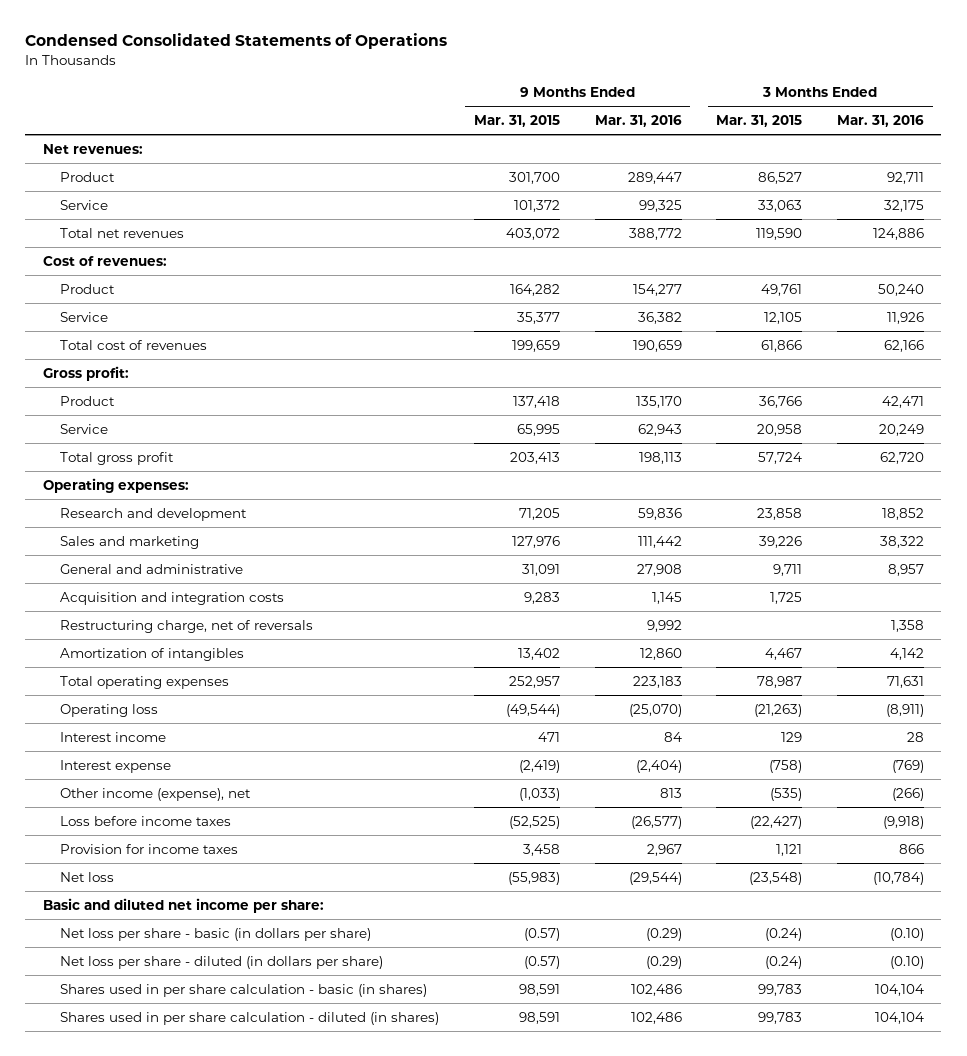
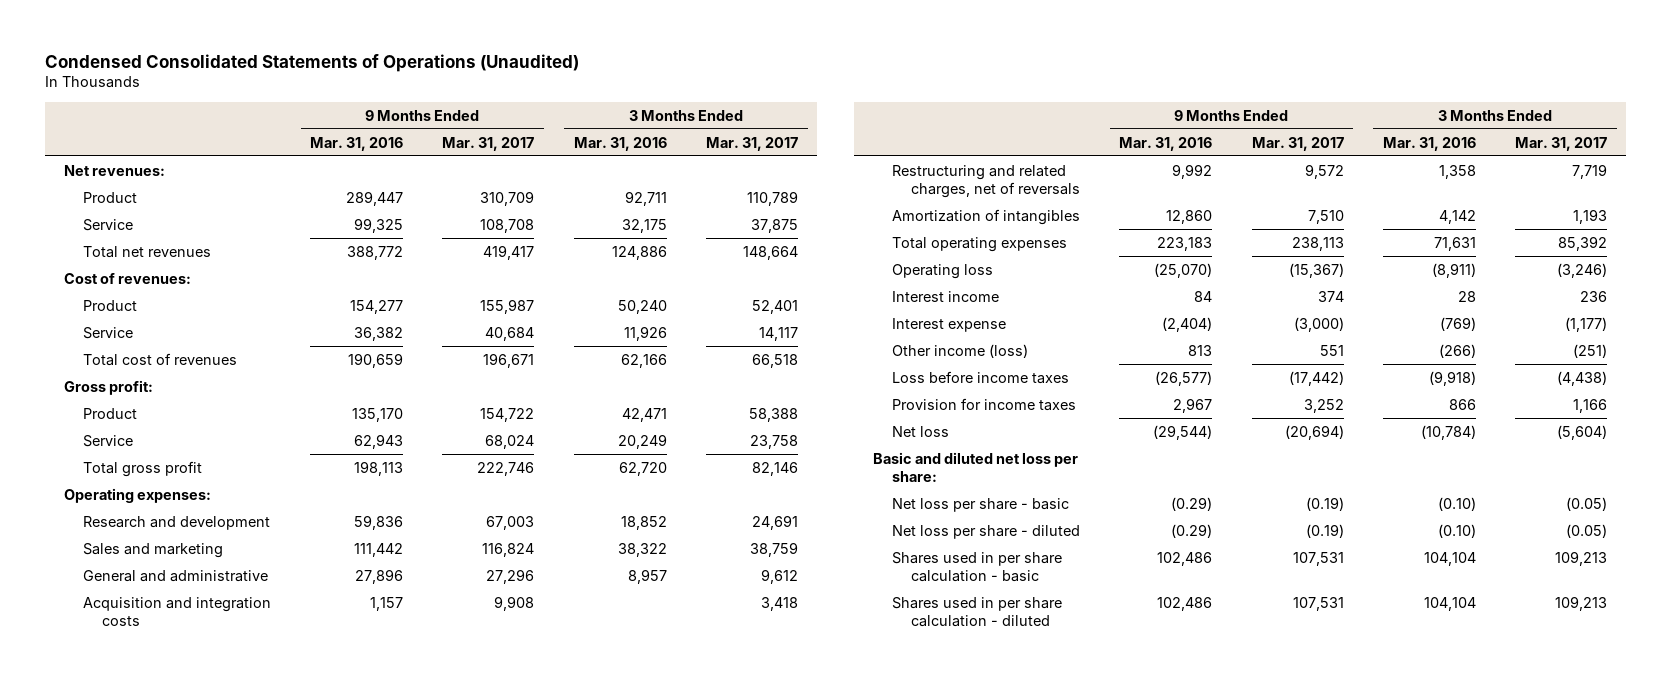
[25,33,448,50] Condensed Consolidated Statements of Operations -> [44,53,579,72] Condensed Consolidated Statements of Operations (Unaudited)
[474,114,561,127] Mar. 31, 2015 -> none
[716,114,803,127] Mar. 31, 2015 -> none
none -> [442,136,535,151] Mar. 31, 2017
none -> [705,136,798,151] Mar. 31, 2017
[636,563,682,576] 27,908 -> [355,568,404,584] 27,896
[651,591,682,604] 1,145 -> [370,596,404,611] 1,157
[60,619,314,633] Restructuring charge, net of reversals -> [892,164,1080,198] Restructuring and related charges, net of reversals
[60,787,252,801] Other income (expense), net -> [892,343,1029,358] Other income (loss)
[42,897,324,913] Basic and diluted net income per share: -> [873,451,1079,482] Basic and diluted net loss per share:
[60,927,372,941] Net loss per share - basic (in dollars per share) -> [892,497,1070,512] Net loss per share - basic
[60,955,384,969] Net loss per share - diluted (in dollars per share) -> [892,524,1081,539] Net loss per share - diluted
[60,983,428,997] Shares used in per share calculation - basic (in shares) -> [892,551,1063,582] Shares used in per share calculation - basic
[60,1011,440,1025] Shares used in per share calculation - diluted (in shares) -> [892,596,1063,627] Shares used in per share calculation - diluted

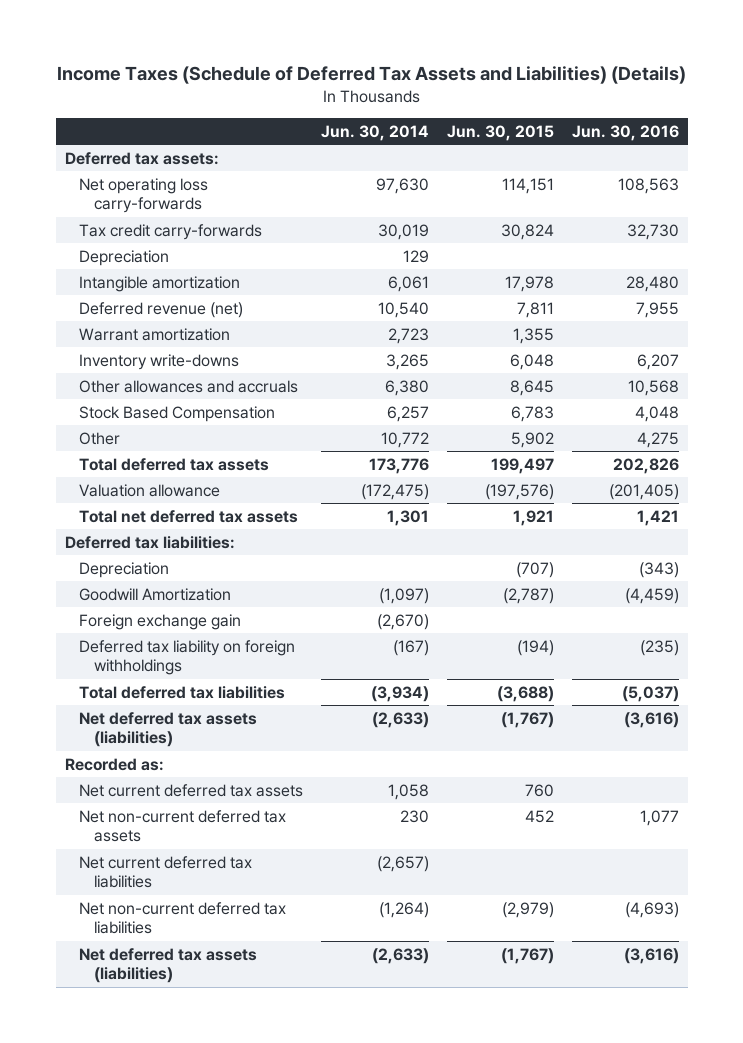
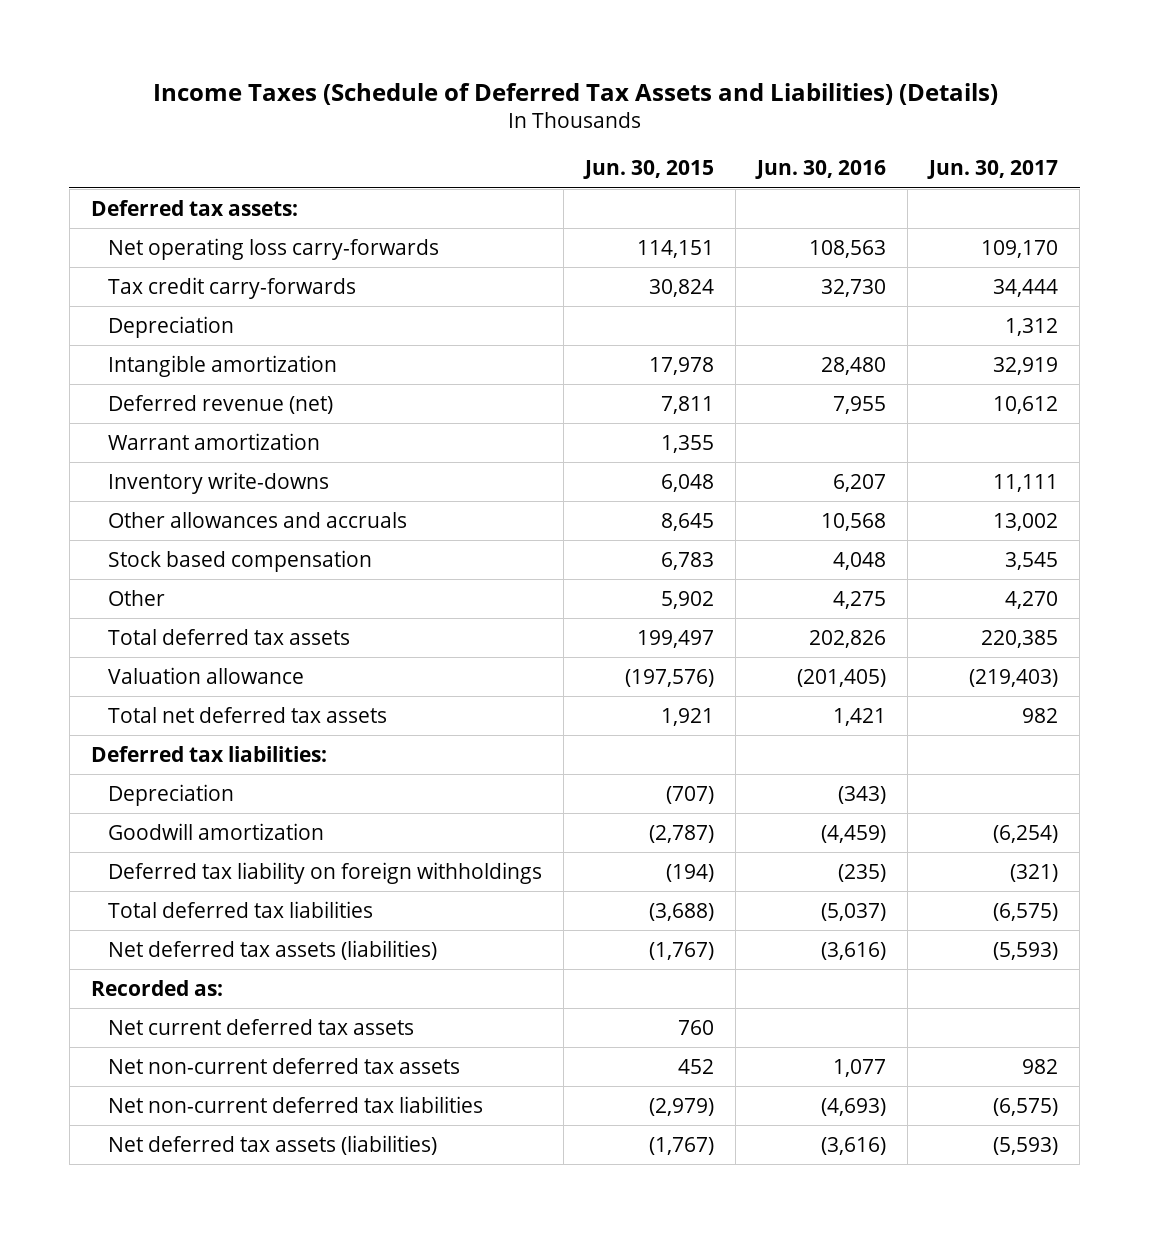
[320,124,429,141] Jun. 30, 2014 -> none
none -> [927,160,1059,180] Jun. 30, 2017
[79,405,276,422] Stock Based Compensation -> [108,549,373,572] Stock based compensation
[79,613,242,630] Foreign exchange gain -> none
[79,587,232,601] Goodwill Amortization -> [108,822,325,840] Goodwill amortization
[79,855,253,889] Net current deferred tax liabilities -> none

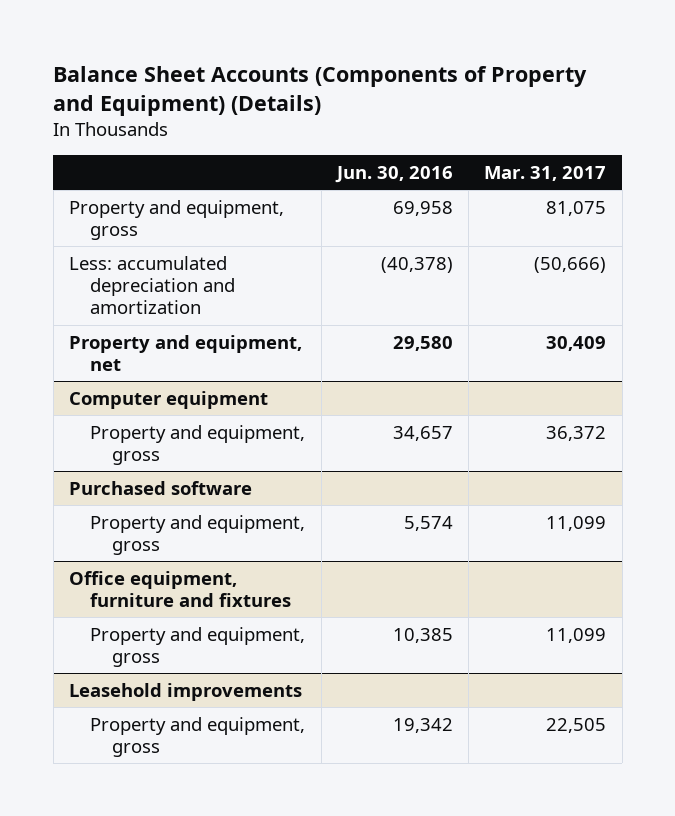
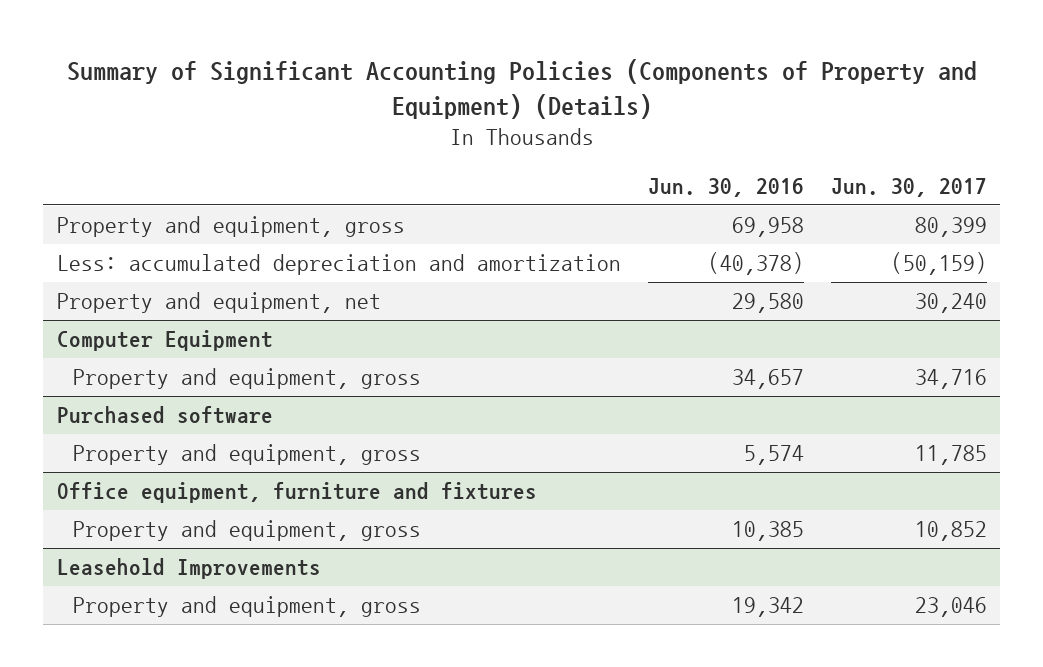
[53,66,588,117] Balance Sheet Accounts (Components of Property and Equipment) (Details) -> [66,58,977,119] Summary of Significant Accounting Policies (Components of Property and Equipment) (Details)
[484,165,607,181] Mar. 31, 2017 -> none
none -> [830,178,987,198] Jun. 30, 2017
[69,390,269,409] Computer equipment -> [56,330,273,352] Computer Equipment
[69,682,303,701] Leasehold improvements -> [56,558,321,580] Leasehold Improvements

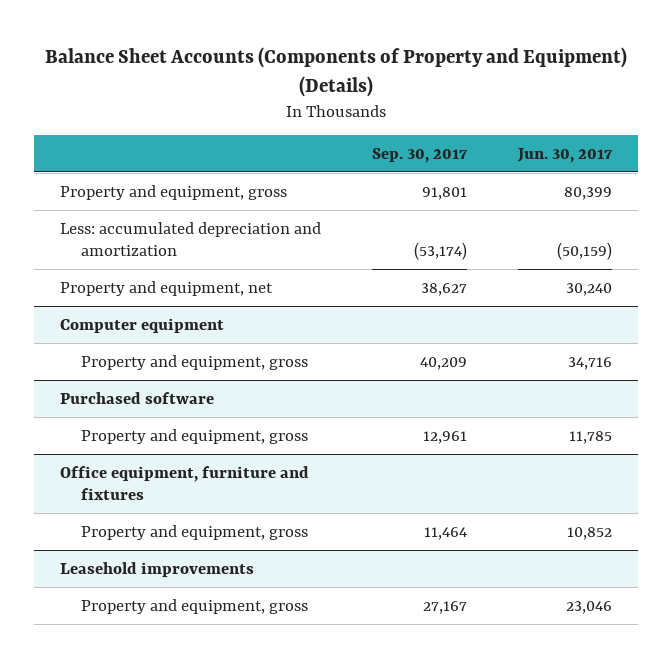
[66,58,977,119] Summary of Significant Accounting Policies (Components of Property and Equipment) (Details) -> [45,46,628,97] Balance Sheet Accounts (Components of Property and Equipment) (Details)
[647,178,804,198] Jun. 30, 2016 -> none
none -> [372,147,468,163] Sep. 30, 2017
[56,330,273,352] Computer Equipment -> [59,317,224,333] Computer equipment
[56,558,321,580] Leasehold Improvements -> [59,561,254,577] Leasehold improvements

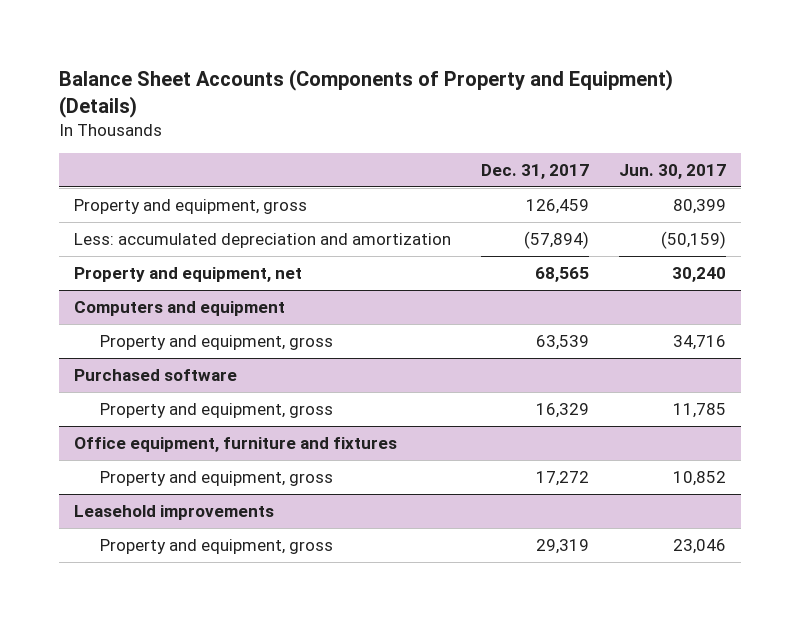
[372,147,468,163] Sep. 30, 2017 -> none
none -> [481,164,590,180] Dec. 31, 2017
[59,317,224,333] Computer equipment -> [74,300,286,316] Computers and equipment

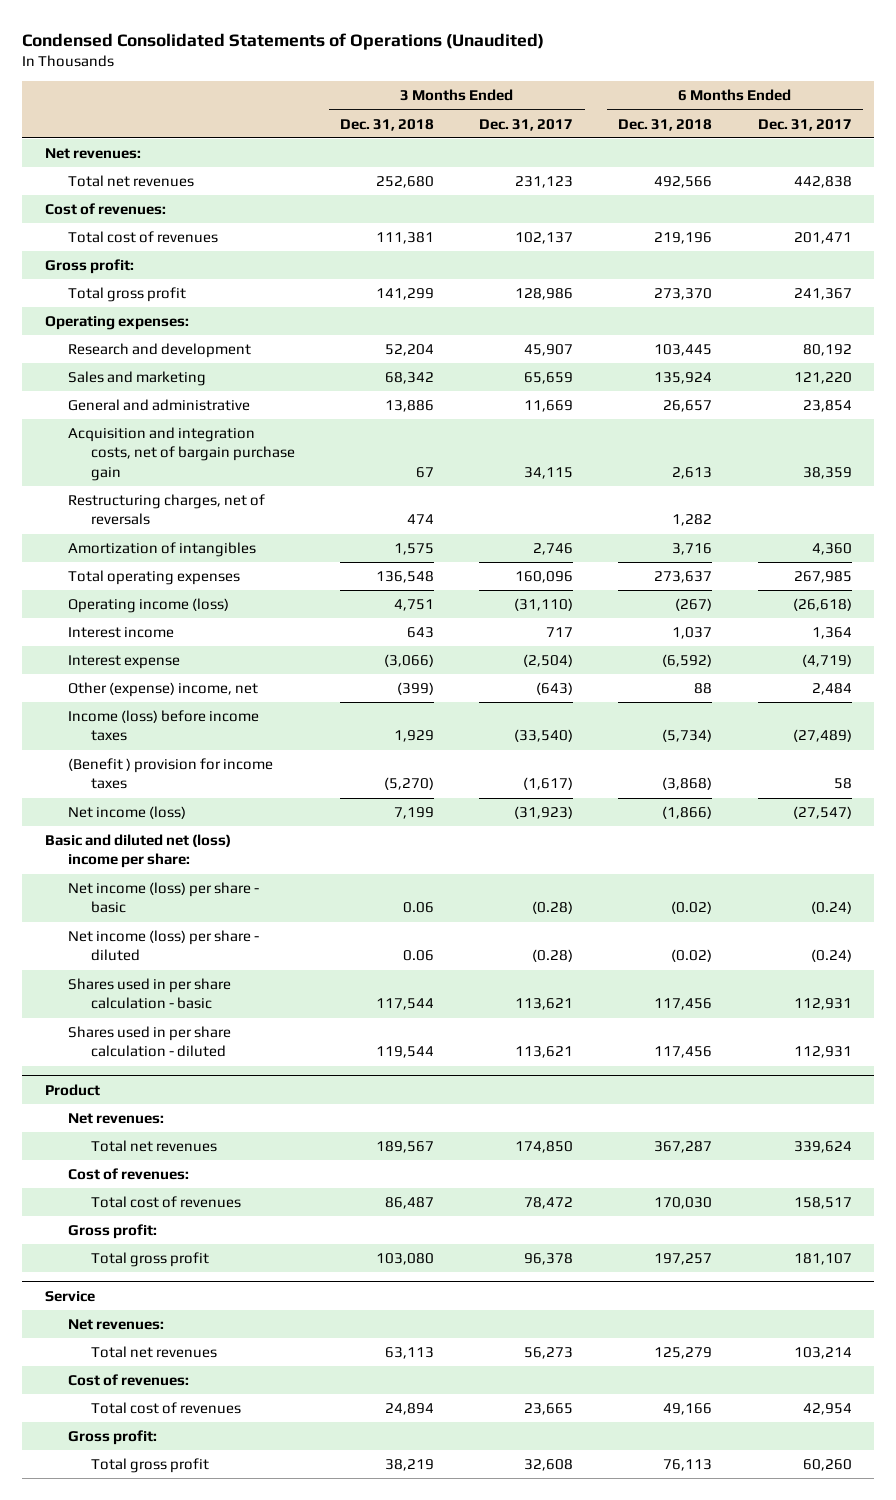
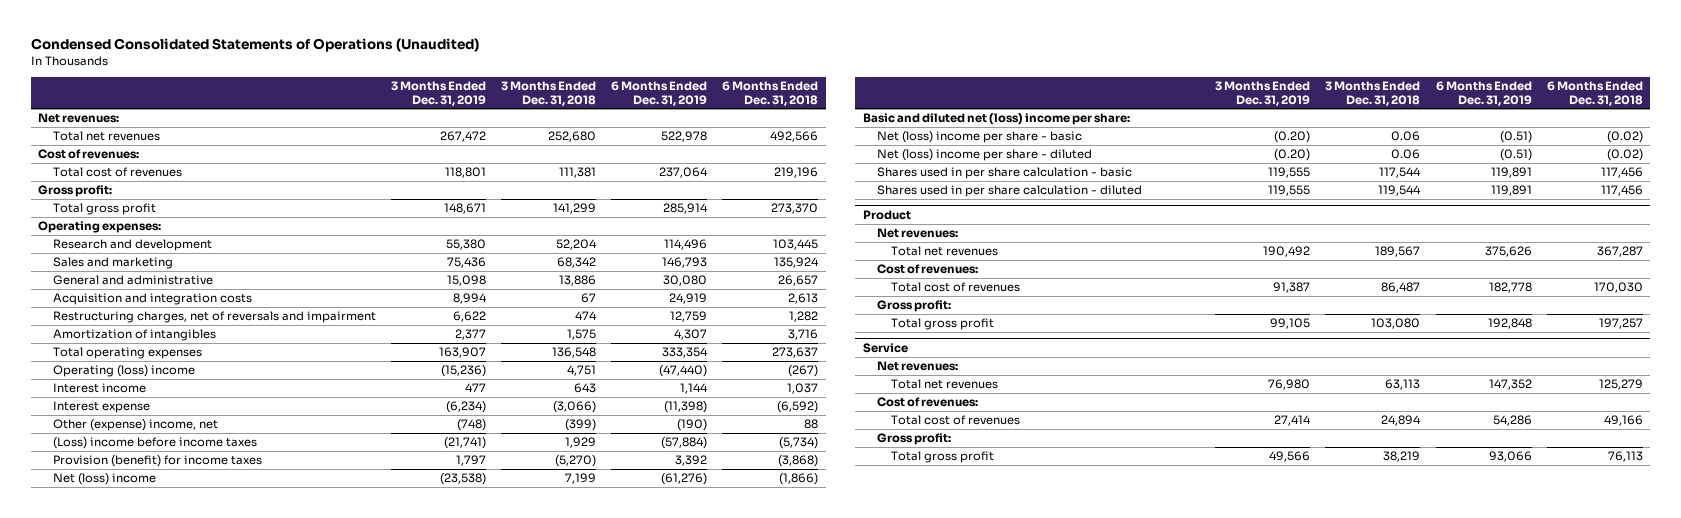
[479,118,574,131] Dec. 31, 2017 -> none
[757,118,852,131] Dec. 31, 2017 -> none
none -> [390,80,486,106] 3 Months Ended Dec. 31, 2019
none -> [611,80,708,106] 6 Months Ended Dec. 31, 2019
[67,427,295,481] Acquisition and integration costs, net of bargain purchase gain -> [52,293,252,306] Acquisition and integration costs
[67,494,265,526] Restructuring charges, net of reversals -> [52,311,376,324] Restructuring charges, net of reversals and impairment
[67,598,229,614] Operating income (loss) -> [52,365,195,378] Operating (loss) income
[67,710,259,742] Income (loss) before income taxes -> [52,437,257,450] (Loss) income before income taxes
[67,758,273,790] (Benefit ) provision for income taxes -> [52,455,262,468] Provision (benefit) for income taxes
[67,806,186,820] Net income (loss) -> [52,473,156,486] Net (loss) income
[67,882,259,914] Net income (loss) per share - basic -> [876,131,1082,144] Net (loss) income per share - basic
[67,930,259,962] Net income (loss) per share - diluted -> [876,149,1092,162] Net (loss) income per share - diluted

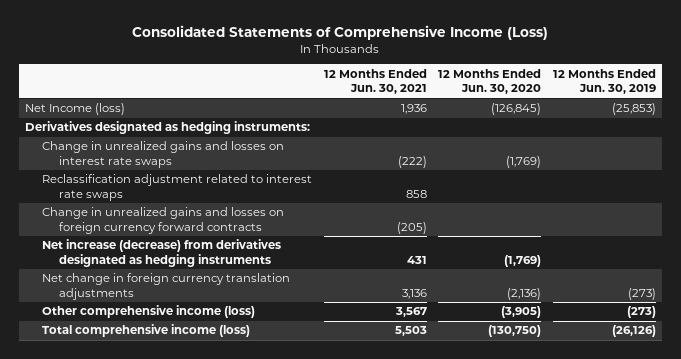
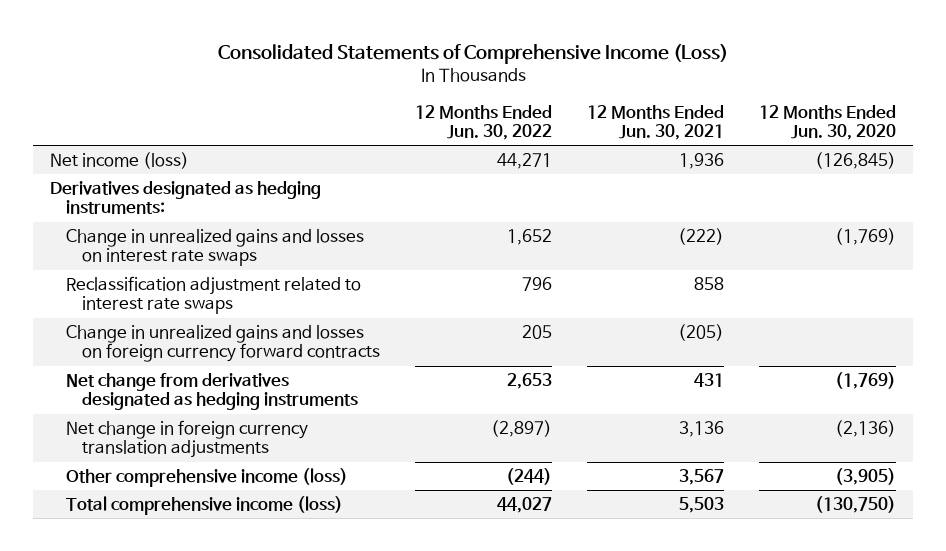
[553,68,657,95] 12 Months Ended Jun. 30, 2019 -> none
none -> [415,104,553,141] 12 Months Ended Jun. 30, 2022
[24,103,125,116] Net Income (loss) -> [50,152,190,170] Net income (loss)
[41,239,281,268] Net increase (decrease) from derivatives designated as hedging instruments -> [66,373,359,411] Net change from derivatives designated as hedging instruments

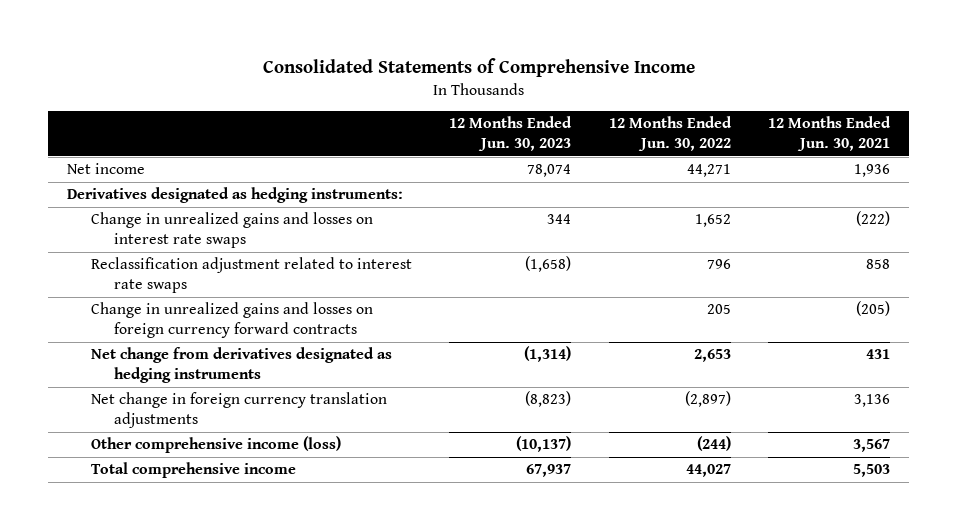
[218,43,729,64] Consolidated Statements of Comprehensive Income (Loss) -> [262,58,695,78] Consolidated Statements of Comprehensive Income
[758,104,896,141] 12 Months Ended Jun. 30, 2020 -> none
none -> [449,116,573,152] 12 Months Ended Jun. 30, 2023
[50,152,190,170] Net income (loss) -> [67,163,146,175] Net income
[66,496,344,516] Total comprehensive income (loss) -> [90,462,296,479] Total comprehensive income

